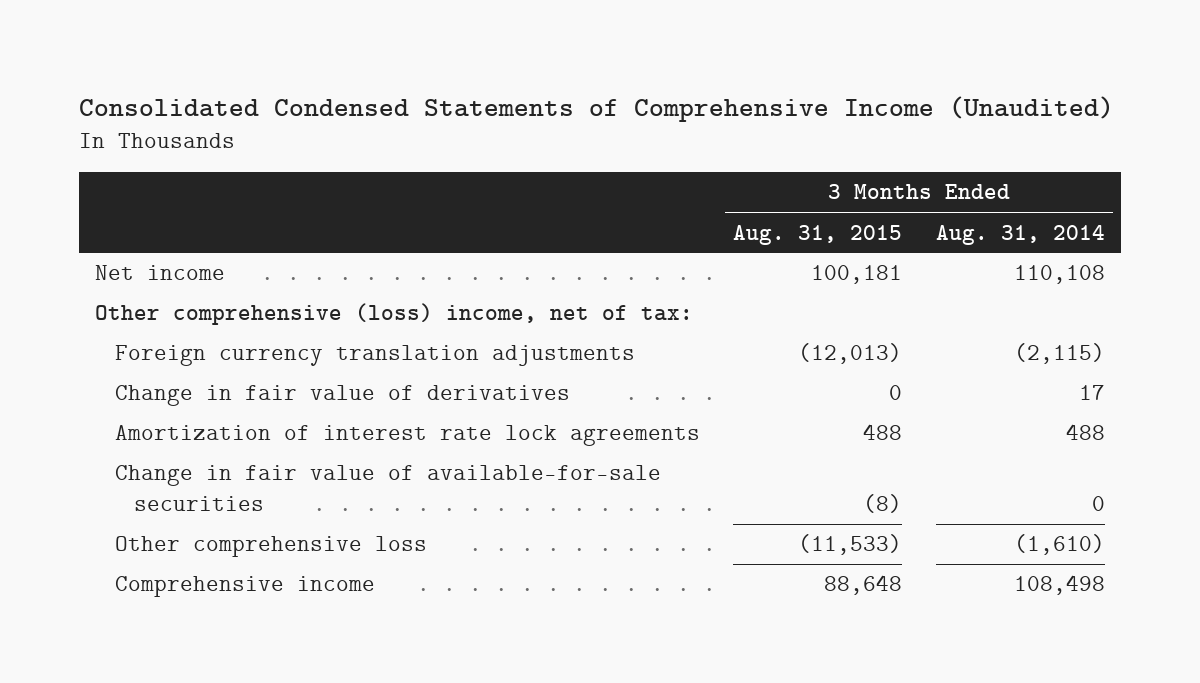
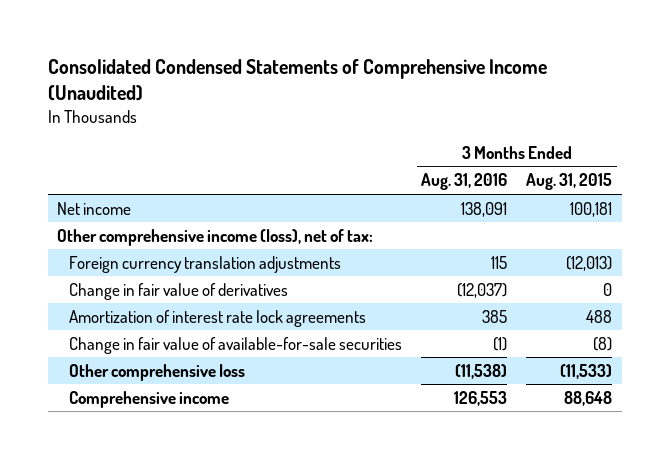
[935,224,1105,245] Aug. 31, 2014 -> none
none -> [421,173,508,191] Aug. 31, 2016
[95,303,694,326] Other comprehensive (loss) income, net of tax: -> [57,228,374,246] Other comprehensive income (loss), net of tax:

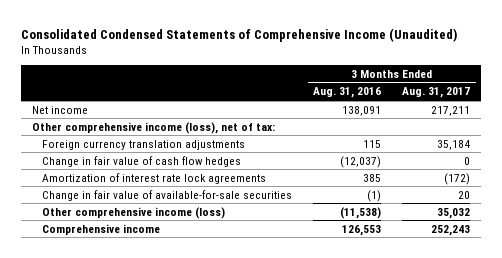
[526,173,613,191] Aug. 31, 2015 -> none
none -> [402,87,471,99] Aug. 31, 2017
[69,282,289,300] Change in fair value of derivatives -> [41,155,241,167] Change in fair value of cash flow hedges
[69,363,246,381] Other comprehensive loss -> [41,206,225,219] Other comprehensive income (loss)

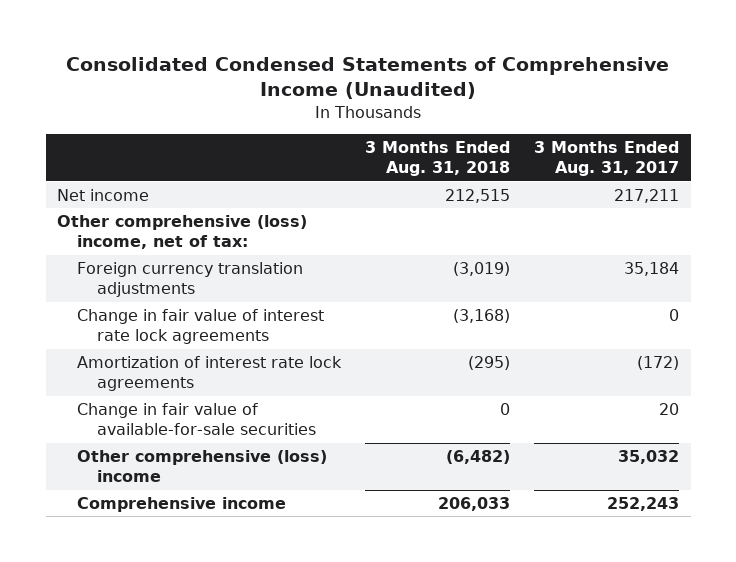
[313,87,382,99] Aug. 31, 2016 -> none
none -> [365,141,511,177] 3 Months Ended Aug. 31, 2018
[31,121,275,134] Other comprehensive income (loss), net of tax: -> [57,214,308,250] Other comprehensive (loss) income, net of tax:
[41,155,241,167] Change in fair value of cash flow hedges -> [77,308,325,345] Change in fair value of interest rate lock agreements
[41,206,225,219] Other comprehensive income (loss) -> [77,449,328,483] Other comprehensive (loss) income

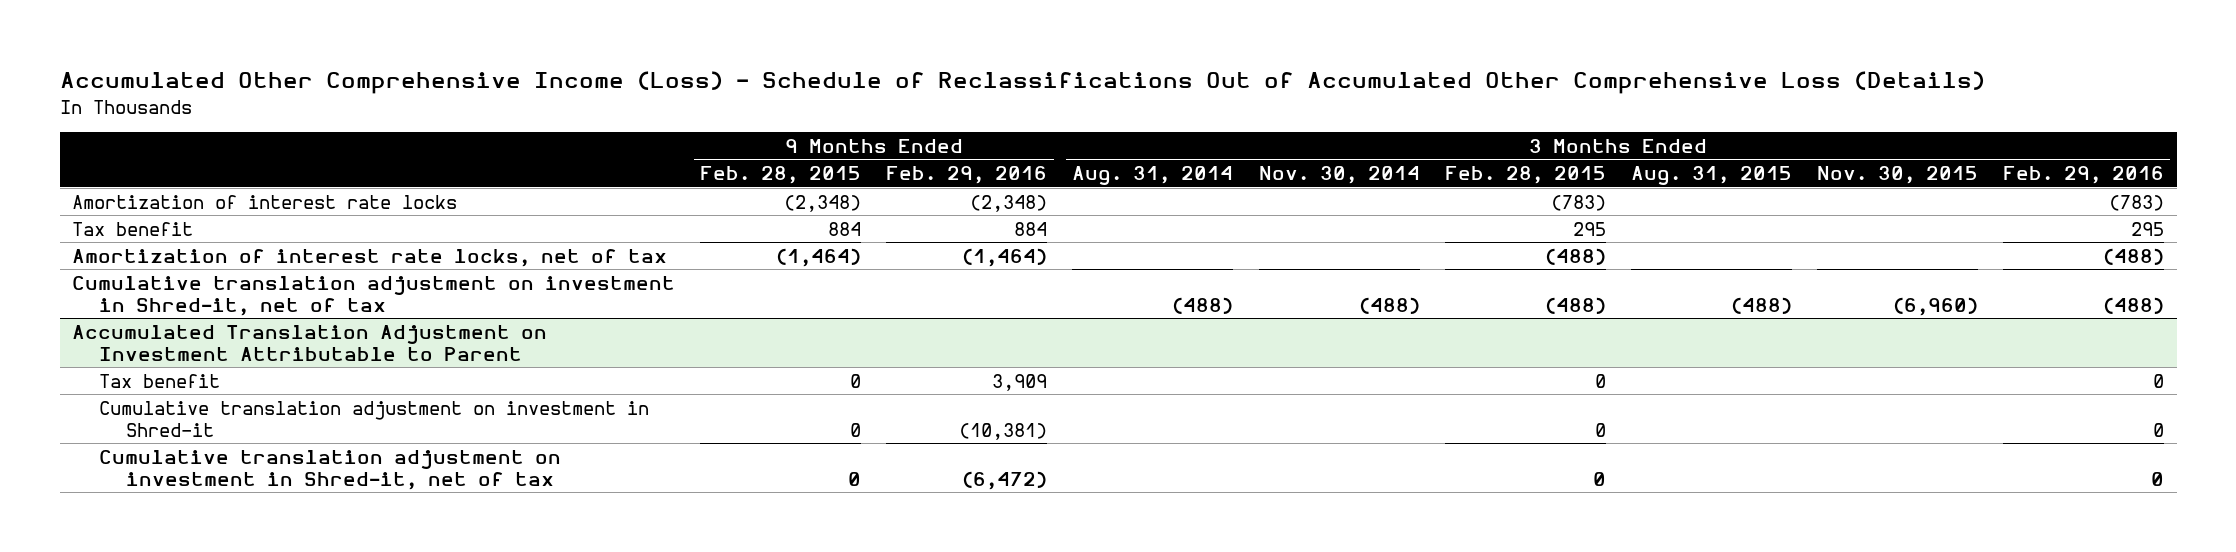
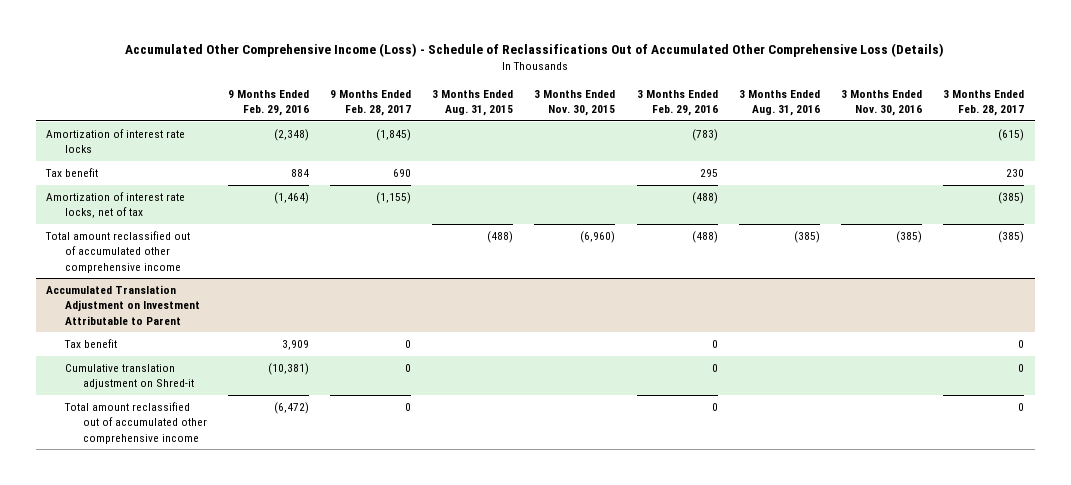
[700,166,862,185] Feb. 28, 2015 -> none
[1072,166,1234,186] Aug. 31, 2014 -> none
[1258,166,1420,185] Nov. 30, 2014 -> none
[1444,166,1606,185] Feb. 28, 2015 -> none
none -> [330,89,412,116] 9 Months Ended Feb. 28, 2017
none -> [738,89,820,116] 3 Months Ended Aug. 31, 2016
none -> [841,89,923,116] 3 Months Ended Nov. 30, 2016
none -> [943,89,1025,116] 3 Months Ended Feb. 28, 2017
[72,275,676,316] Cumulative translation adjustment on investment in Shred-it, net of tax -> [45,231,191,273] Total amount reclassified out of accumulated other comprehensive income
[98,400,649,437] Cumulative translation adjustment on investment in Shred-it -> [64,364,194,390] Cumulative translation adjustment on Shred-it
[98,449,561,490] Cumulative translation adjustment on investment in Shred-it, net of tax -> [63,402,207,444] Total amount reclassified out of accumulated other comprehensive income

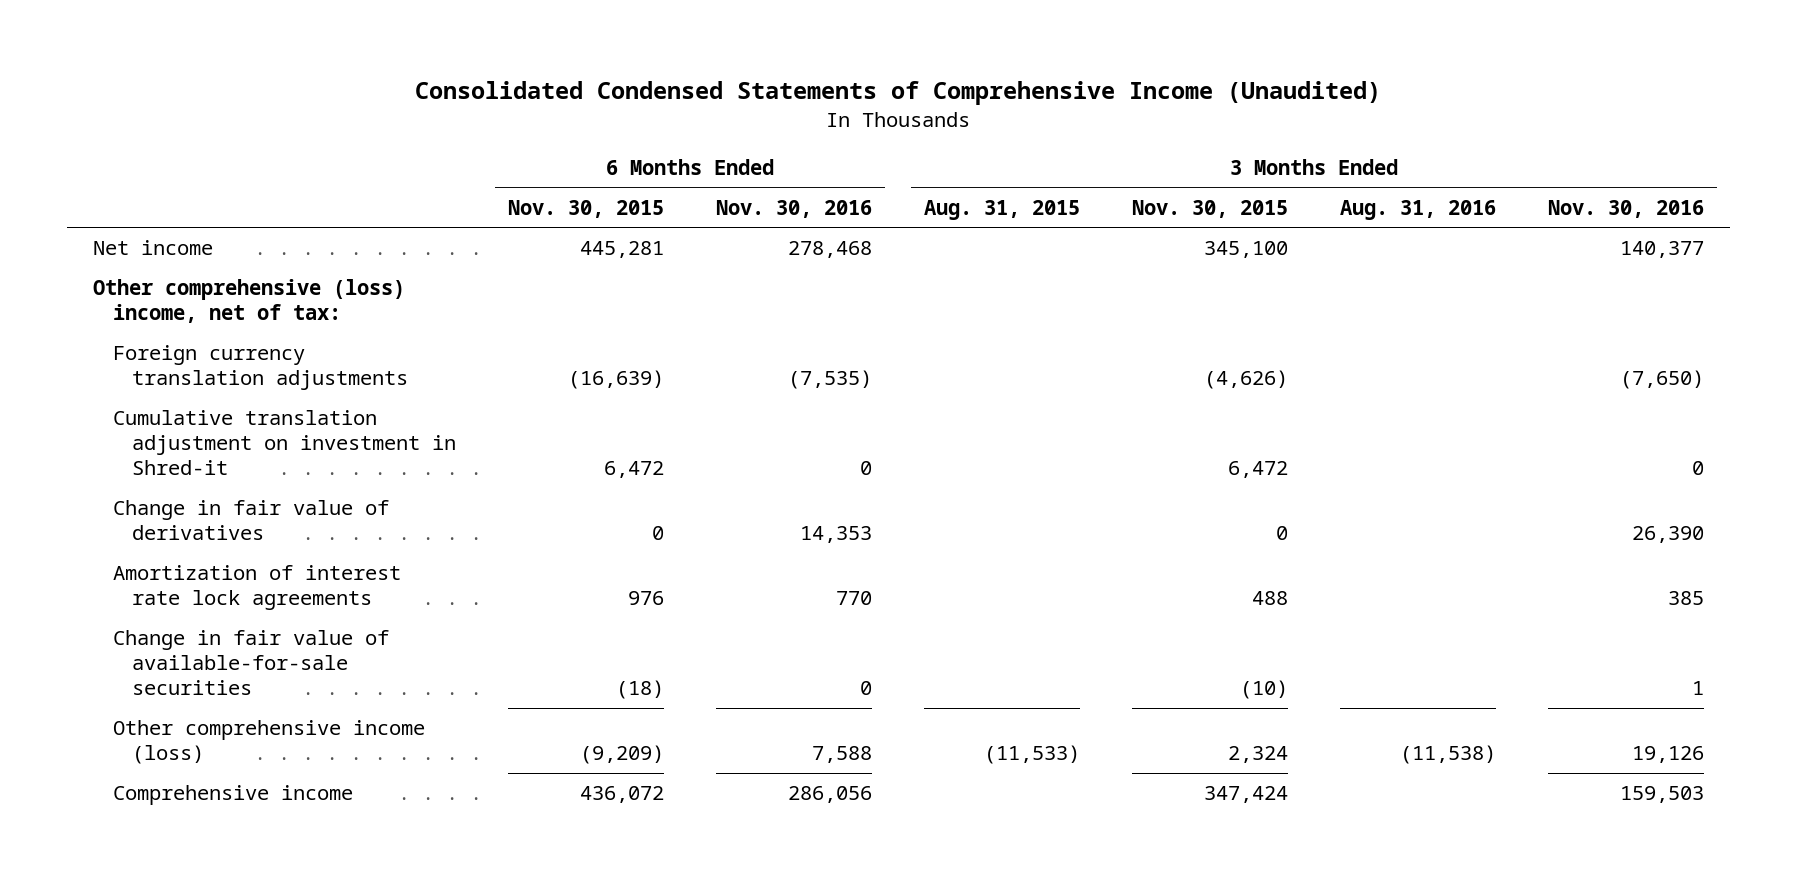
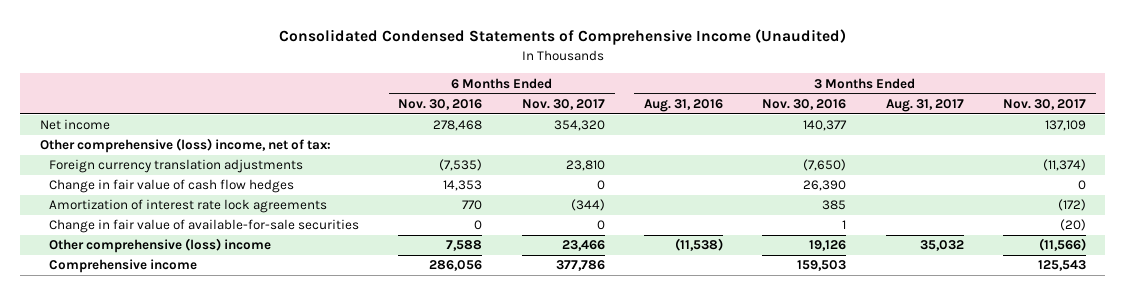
[508,199,665,218] Nov. 30, 2015 -> none
[923,199,1080,220] Aug. 31, 2015 -> none
[1131,199,1288,218] Nov. 30, 2015 -> none
none -> [521,98,605,110] Nov. 30, 2017
none -> [885,98,964,112] Aug. 31, 2017
none -> [1002,98,1086,110] Nov. 30, 2017
[112,410,457,476] Cumulative translation adjustment on investment in Shred-it -> none
[112,500,389,541] Change in fair value of derivatives -> [49,179,295,194] Change in fair value of cash flow hedges
[112,720,425,765] Other comprehensive income (loss) -> [49,238,272,254] Other comprehensive (loss) income

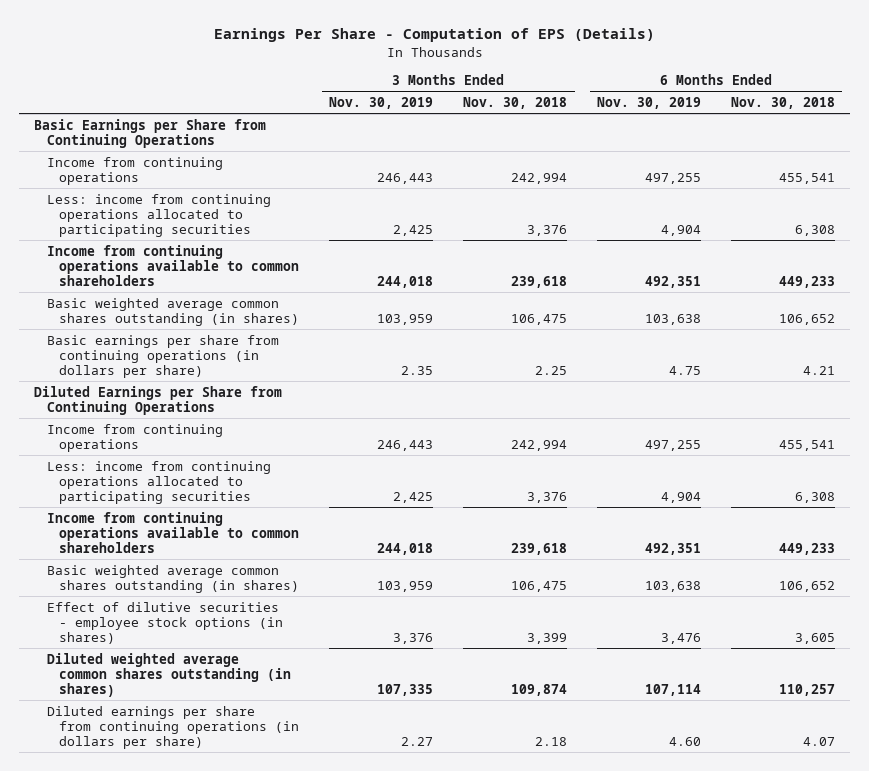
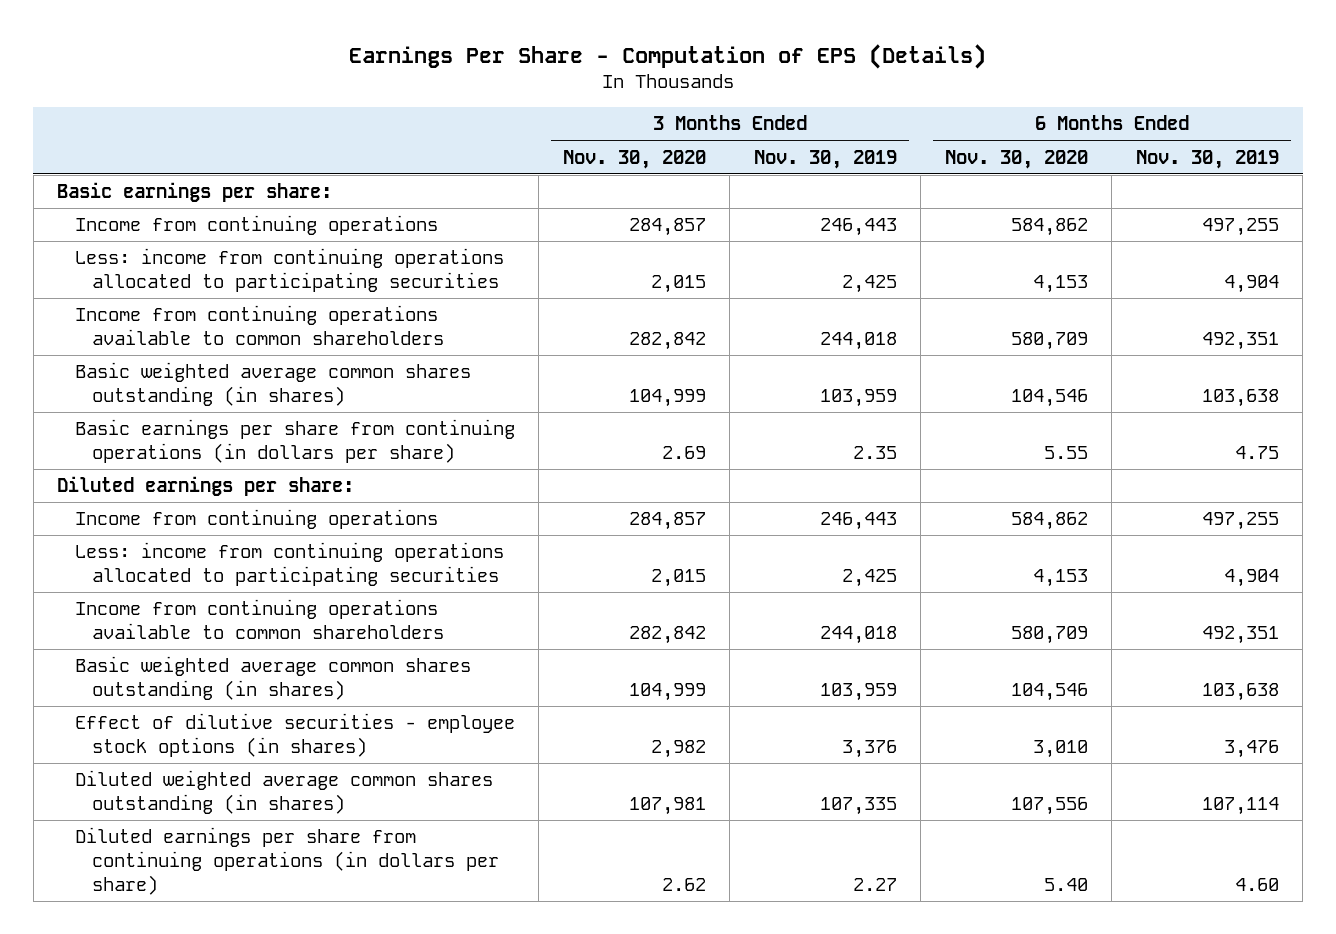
[463,96,568,109] Nov. 30, 2018 -> none
[730,96,835,109] Nov. 30, 2018 -> none
none -> [562,149,706,169] Nov. 30, 2020
none -> [944,149,1088,169] Nov. 30, 2020
[34,118,267,148] Basic Earnings per Share from Continuing Operations -> [57,182,333,203] Basic earnings per share:
[34,385,283,415] Diluted Earnings per Share from Continuing Operations -> [57,476,355,497] Diluted earnings per share:

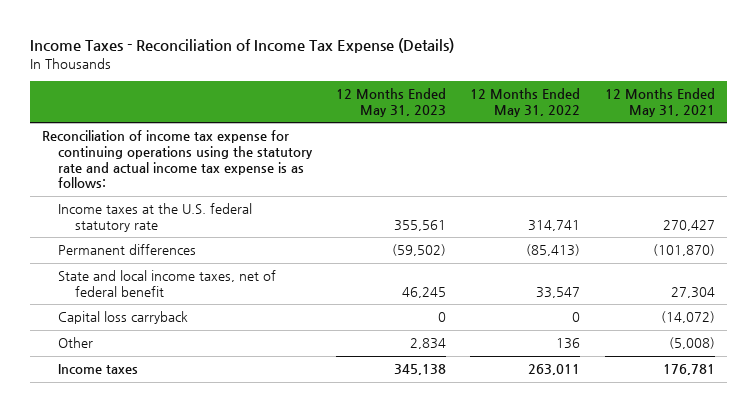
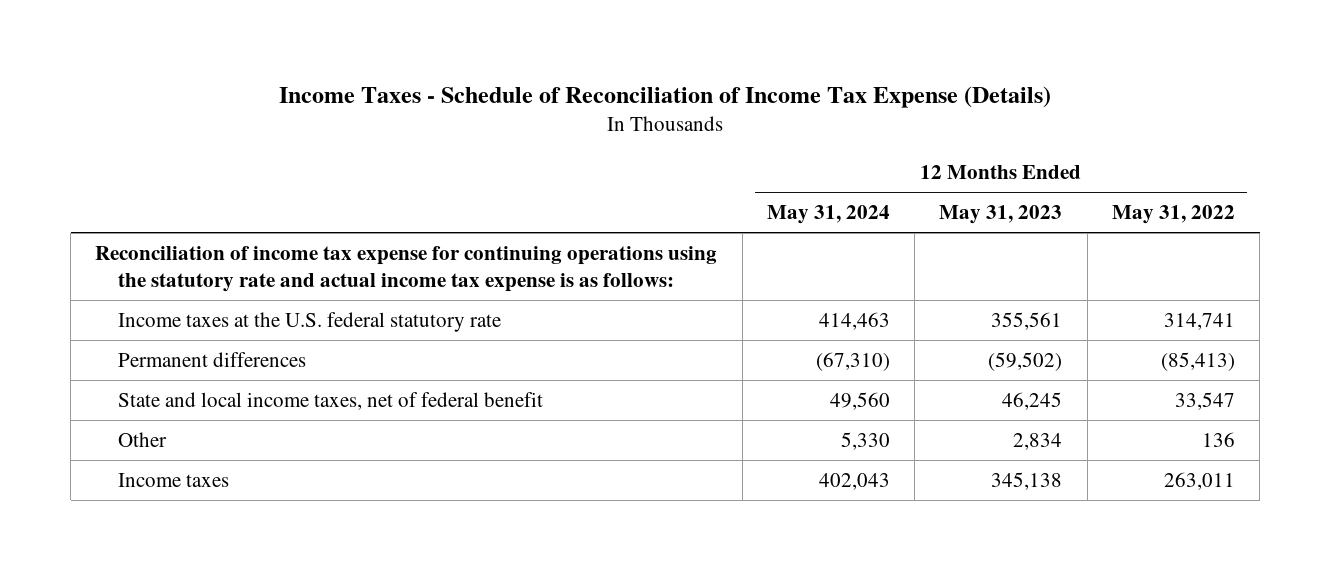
[29,38,454,54] Income Taxes - Reconciliation of Income Tax Expense (Details) -> [279,86,1052,109] Income Taxes - Schedule of Reconciliation of Income Tax Expense (Details)
[604,88,715,118] 12 Months Ended May 31, 2021 -> none
none -> [766,204,890,224] May 31, 2024
[58,311,189,325] Capital loss carryback -> none

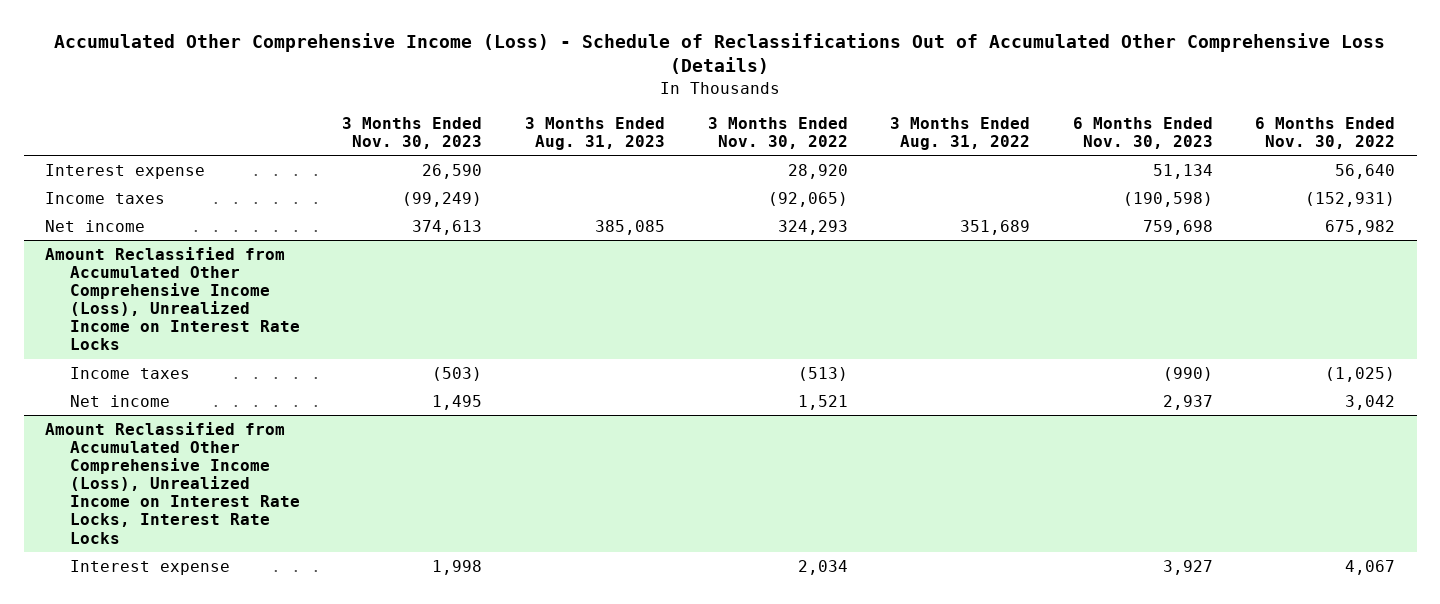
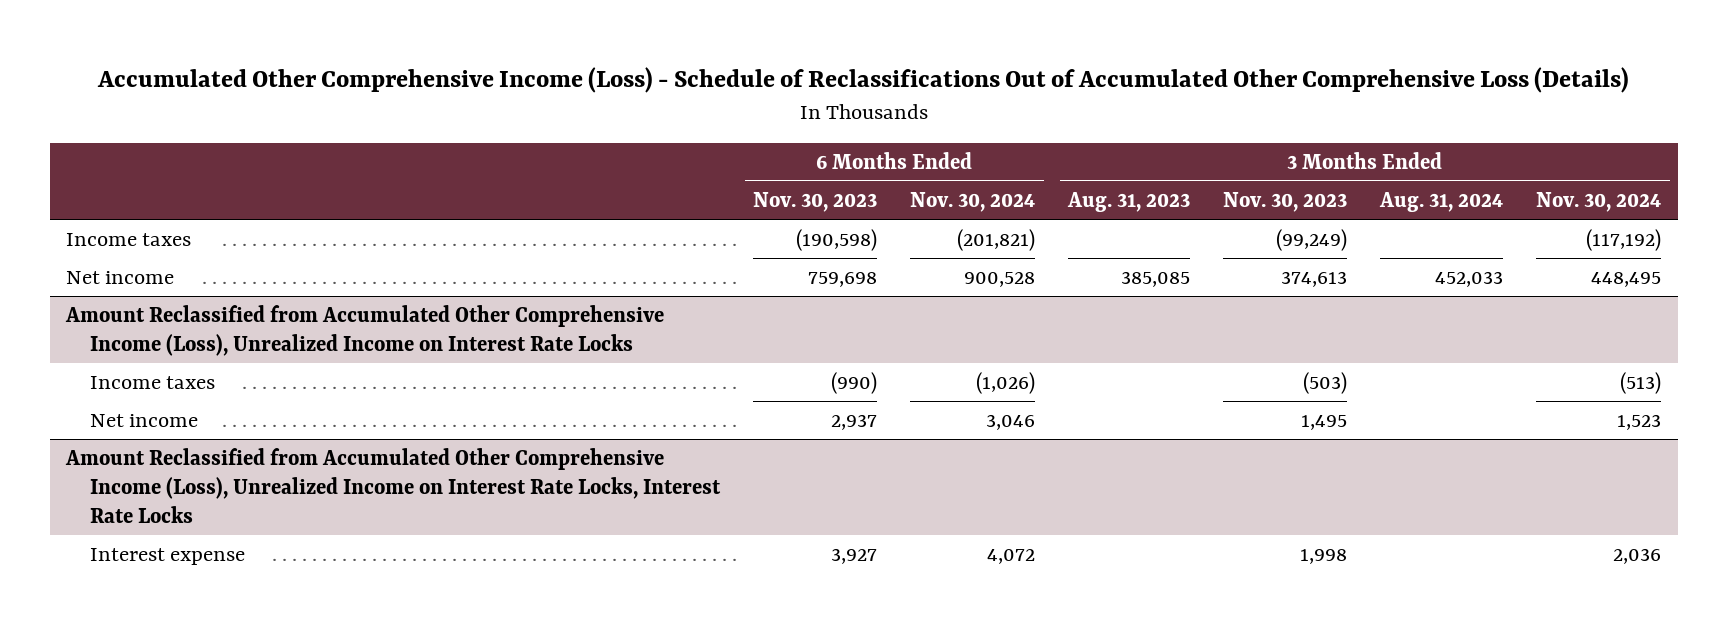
[707,117,848,150] 3 Months Ended Nov. 30, 2022 -> none
[890,117,1031,151] 3 Months Ended Aug. 31, 2022 -> none
[1255,117,1396,150] 6 Months Ended Nov. 30, 2022 -> none
none -> [910,191,1036,212] Nov. 30, 2024
none -> [1379,191,1504,212] Aug. 31, 2024
none -> [1536,191,1662,212] Nov. 30, 2024
[44,163,205,179] Interest expense -> none

